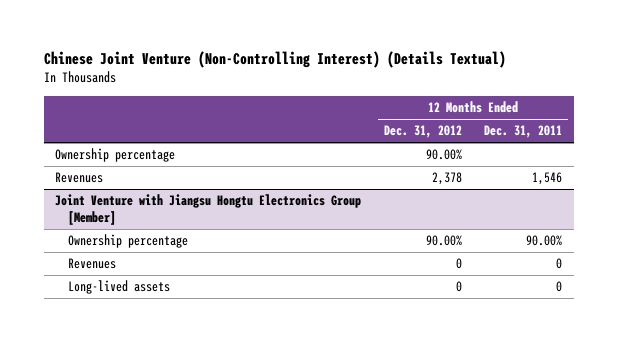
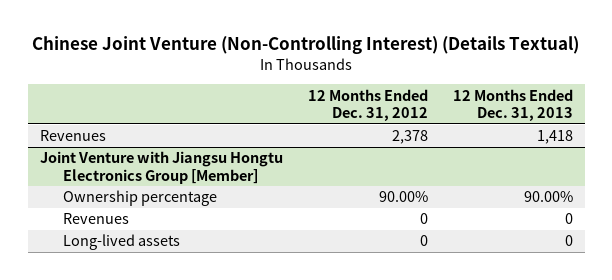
[484,125,563,139] Dec. 31, 2011 -> none
none -> [452,88,573,122] 12 Months Ended Dec. 31, 2013
[55,148,176,163] Ownership percentage -> none

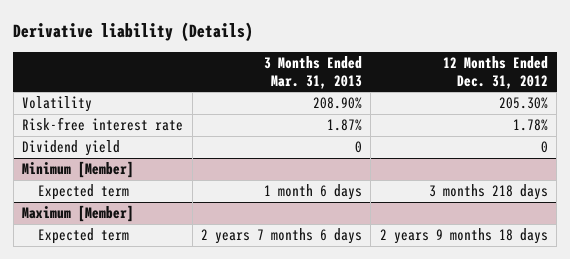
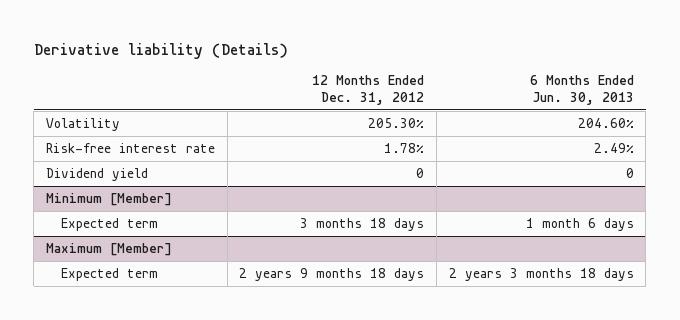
[264,55,363,89] 3 Months Ended Mar. 31, 2013 -> none
none -> [529,75,634,105] 6 Months Ended Jun. 30, 2013
[428,184,548,201] 3 months 218 days -> [300,218,425,232] 3 months 18 days

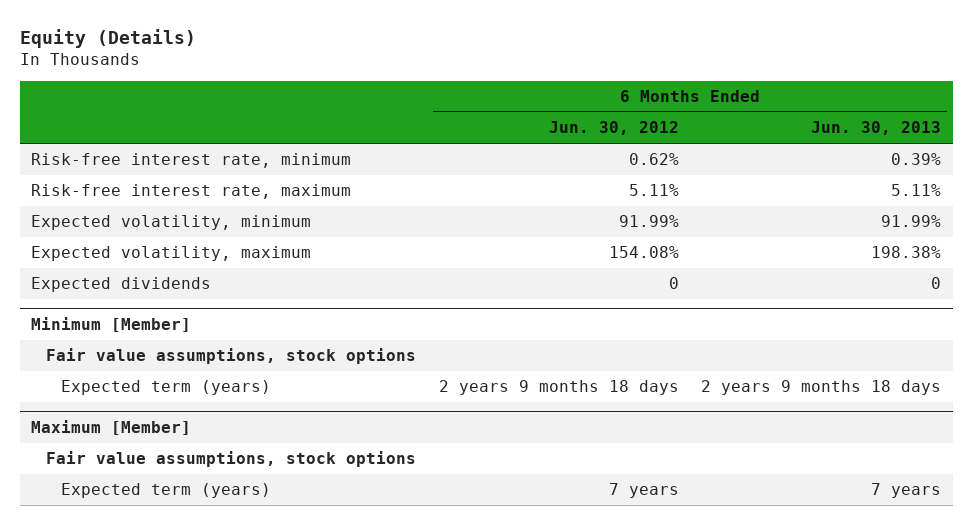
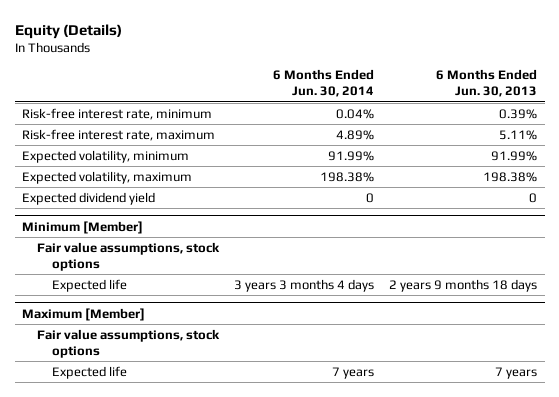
[548,121,679,136] Jun. 30, 2012 -> none
none -> [273,69,375,98] 6 Months Ended Jun. 30, 2014
[31,277,212,293] Expected dividends -> [22,191,156,205] Expected dividend yield
[60,380,271,396] Expected term (years) -> [51,278,127,292] Expected life
[60,483,271,499] Expected term (years) -> [51,365,127,379] Expected life

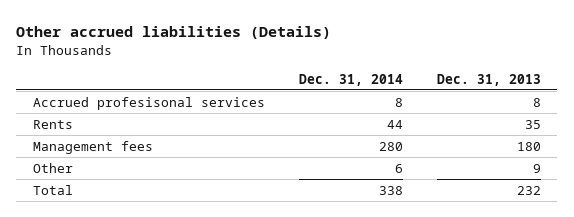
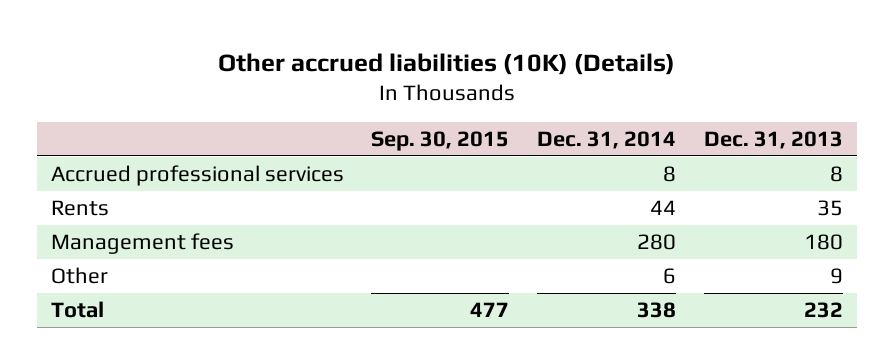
[16,26,332,40] Other accrued liabilities (Details) -> [217,52,675,75] Other accrued liabilities (10K) (Details)
none -> [371,130,510,151] Sep. 30, 2015
[33,96,266,110] Accrued profesisonal services -> [50,165,344,187] Accrued professional services

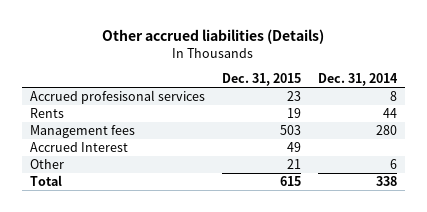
[217,52,675,75] Other accrued liabilities (10K) (Details) -> [102,29,325,45] Other accrued liabilities (Details)
[371,130,510,151] Sep. 30, 2015 -> none
[704,130,844,149] Dec. 31, 2013 -> none
none -> [221,73,301,87] Dec. 31, 2015
[50,165,344,187] Accrued professional services -> [30,90,206,105] Accrued profesisonal services
none -> [30,142,129,153] Accrued Interest

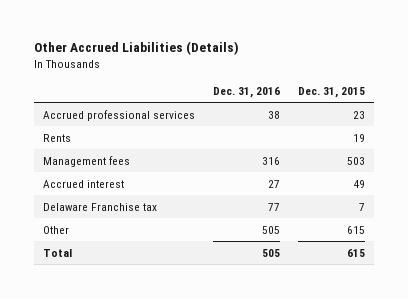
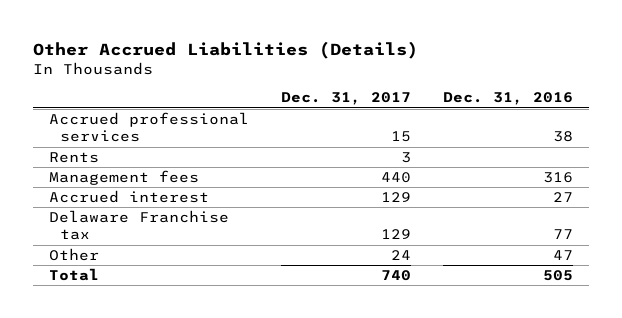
[297,86,365,98] Dec. 31, 2015 -> none
none -> [281,92,412,106] Dec. 31, 2017
[262,225,281,234] 505 -> [552,250,573,261] 47

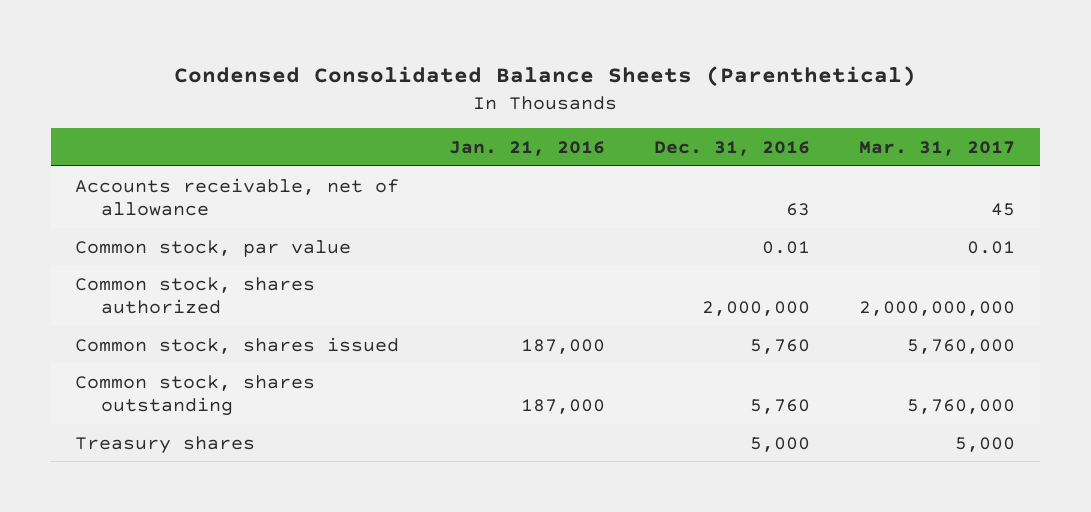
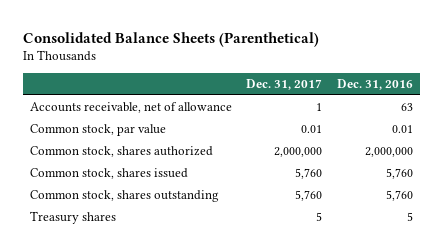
[174,65,917,87] Condensed Consolidated Balance Sheets (Parenthetical) -> [22,31,319,47] Consolidated Balance Sheets (Parenthetical)
[448,141,605,157] Jan. 21, 2016 -> none
[859,141,1016,157] Mar. 31, 2017 -> none
none -> [246,79,323,91] Dec. 31, 2017
[750,436,811,452] 5,000 -> [406,212,413,222] 5

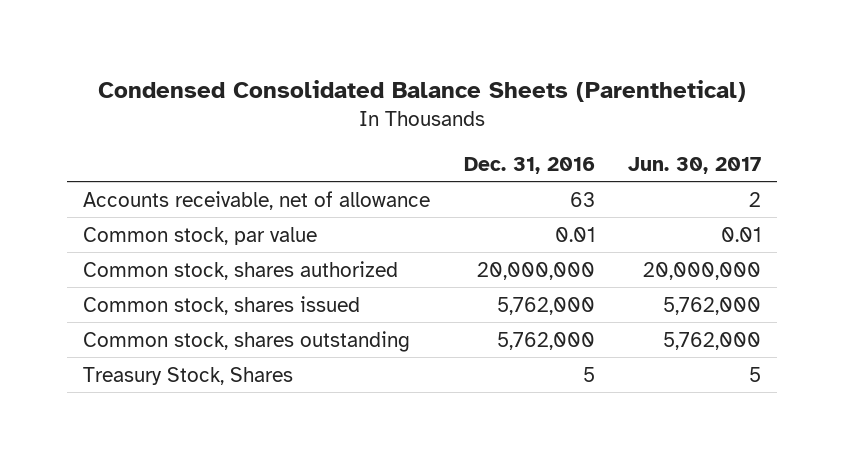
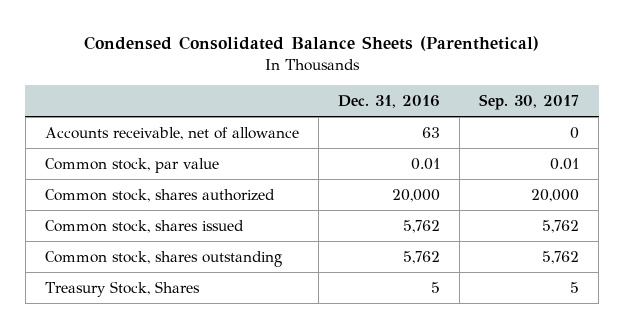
[627,156,761,174] Jun. 30, 2017 -> none
none -> [479,94,580,111] Sep. 30, 2017
[476,261,595,280] 20,000,000 -> [392,188,441,202] 20,000
[496,296,595,315] 5,762,000 -> [403,219,441,233] 5,762
[496,331,595,350] 5,762,000 -> [403,250,441,264] 5,762

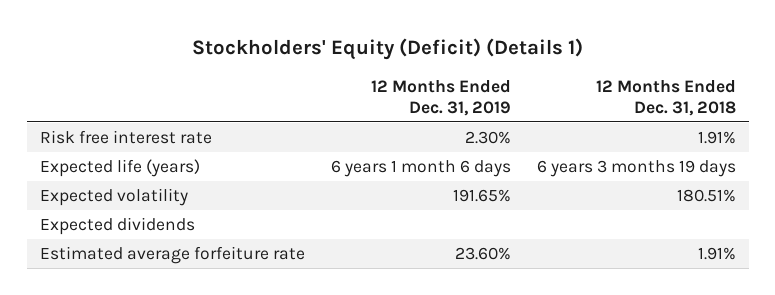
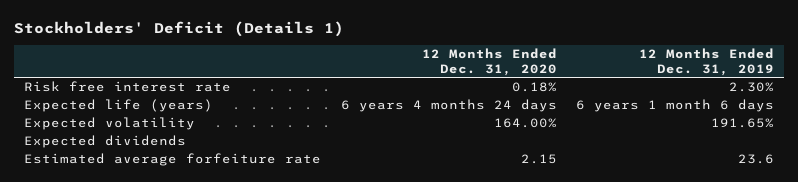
[191,37,583,60] Stockholders' Equity (Deficit) (Details 1) -> [14,21,345,38] Stockholders' Deficit (Details 1)
[595,79,736,116] 12 Months Ended Dec. 31, 2018 -> none
none -> [421,48,557,76] 12 Months Ended Dec. 31, 2020
[454,247,511,261] 23.60% -> [738,154,775,165] 23.6

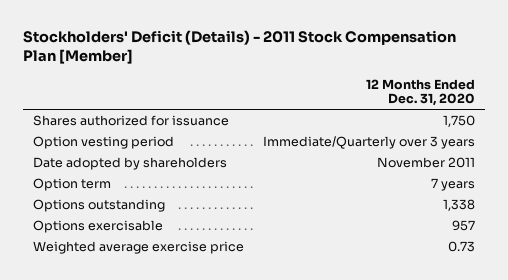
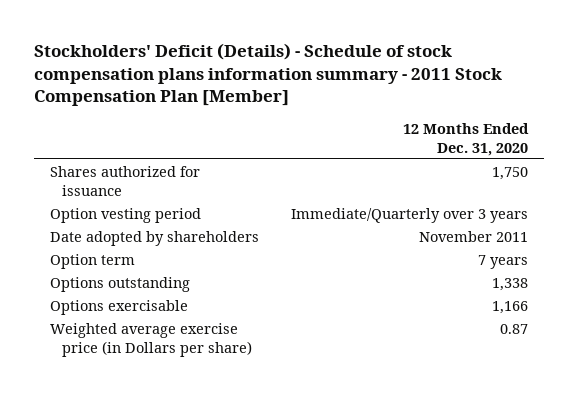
[22,29,456,65] Stockholders' Deficit (Details) - 2011 Stock Compensation Plan [Member] -> [33,42,502,107] Stockholders' Deficit (Details) - Schedule of stock compensation plans information summary - 2011 Stock Compensation Plan [Member]
[452,220,476,232] 957 -> [491,300,528,314] 1,166
[32,241,244,255] Weighted average exercise price -> [49,322,252,357] Weighted average exercise price (in Dollars per share)
[448,241,476,253] 0.73 -> [499,323,528,334] 0.87

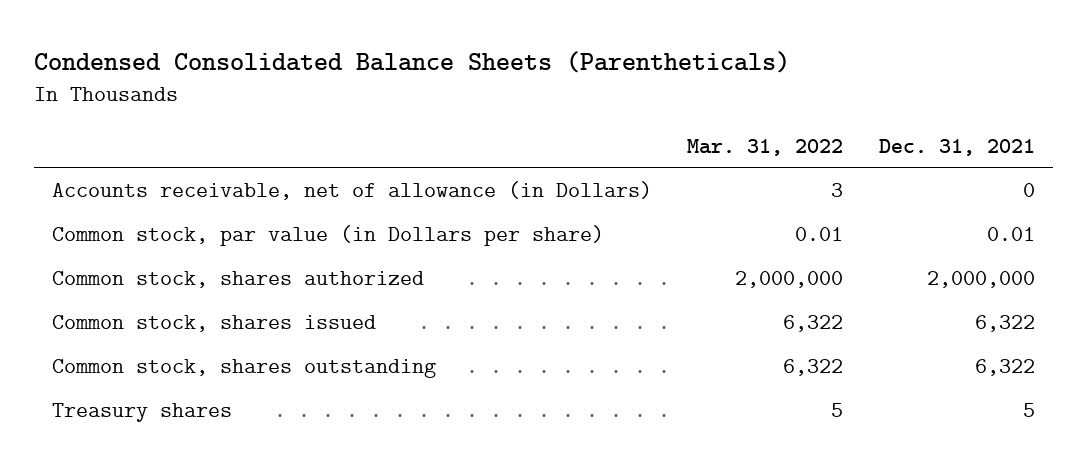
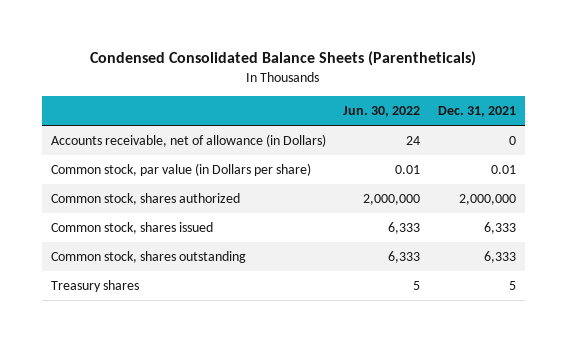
[687,138,844,156] Mar. 31, 2022 -> none
none -> [343,106,421,118] Jun. 30, 2022
[975,314,1036,332] 6,322 -> [483,222,516,235] 6,333
[975,358,1036,376] 6,322 -> [483,251,516,264] 6,333

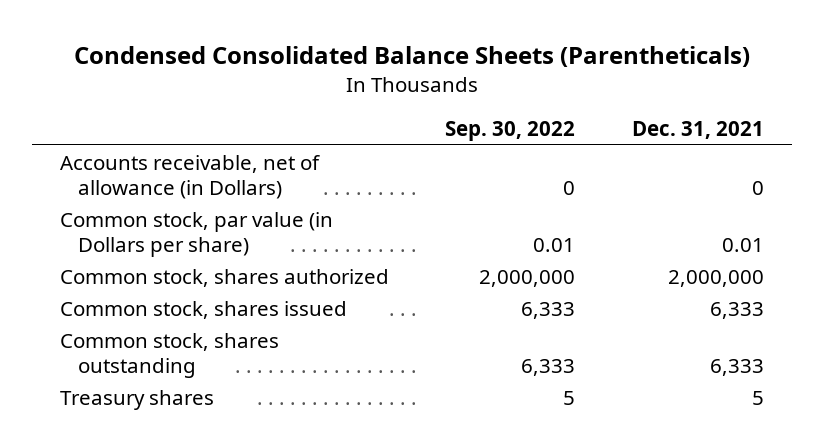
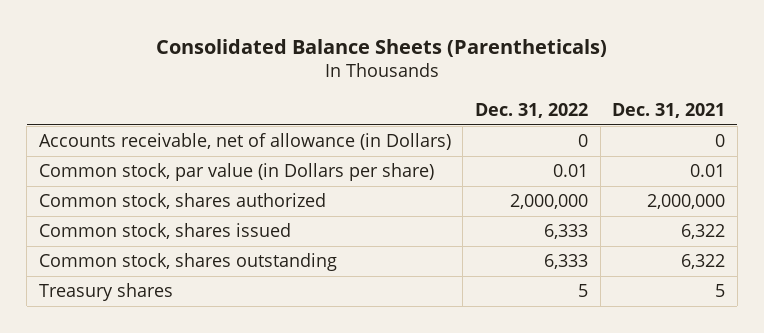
[73,46,750,68] Condensed Consolidated Balance Sheets (Parentheticals) -> [155,38,607,57] Consolidated Balance Sheets (Parentheticals)
[445,121,576,142] Sep. 30, 2022 -> none
none -> [474,102,588,118] Dec. 31, 2022
[709,301,764,319] 6,333 -> [681,224,726,240] 6,322
[709,358,764,376] 6,333 -> [681,254,726,270] 6,322

